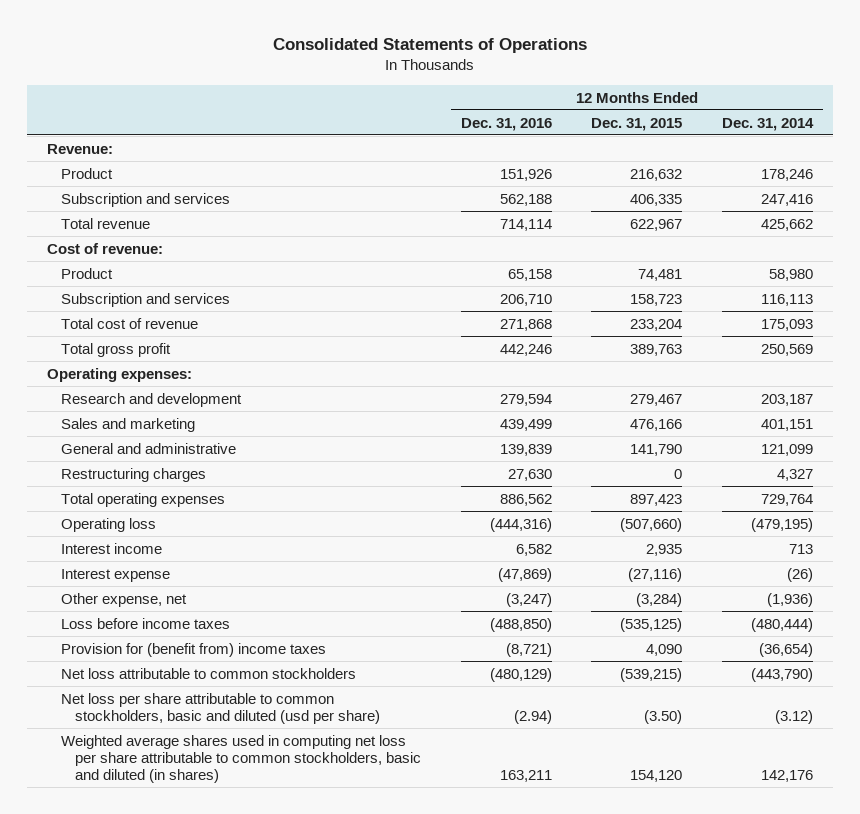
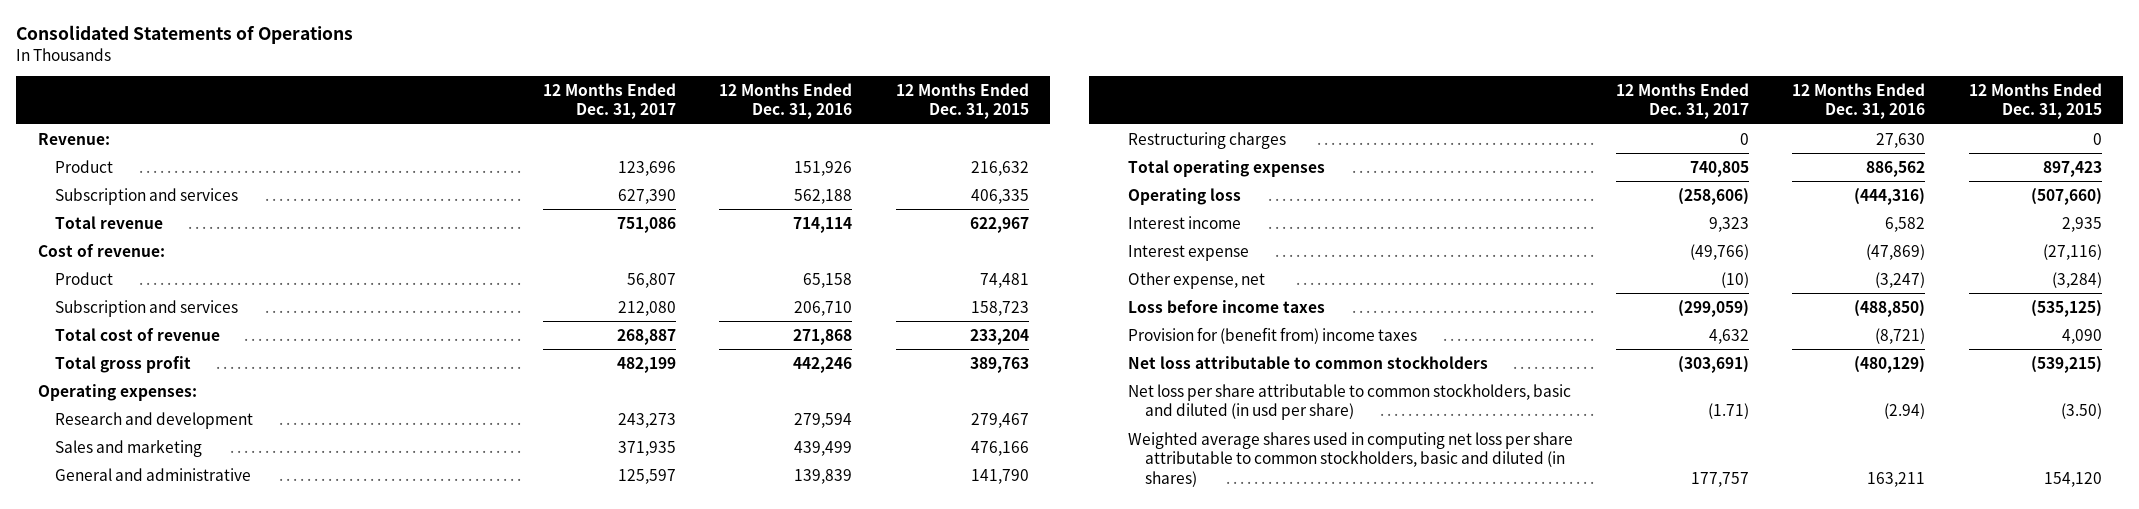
[722,117,815,131] Dec. 31, 2014 -> none
none -> [542,82,676,120] 12 Months Ended Dec. 31, 2017
[60,692,380,724] Net loss per share attributable to common stockholders, basic and diluted (usd per share) -> [1127,383,1571,421] Net loss per share attributable to common stockholders, basic and diluted (in usd per share)

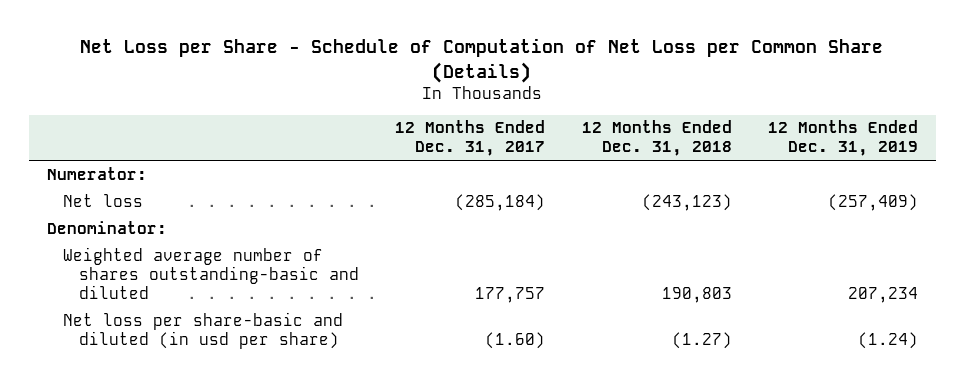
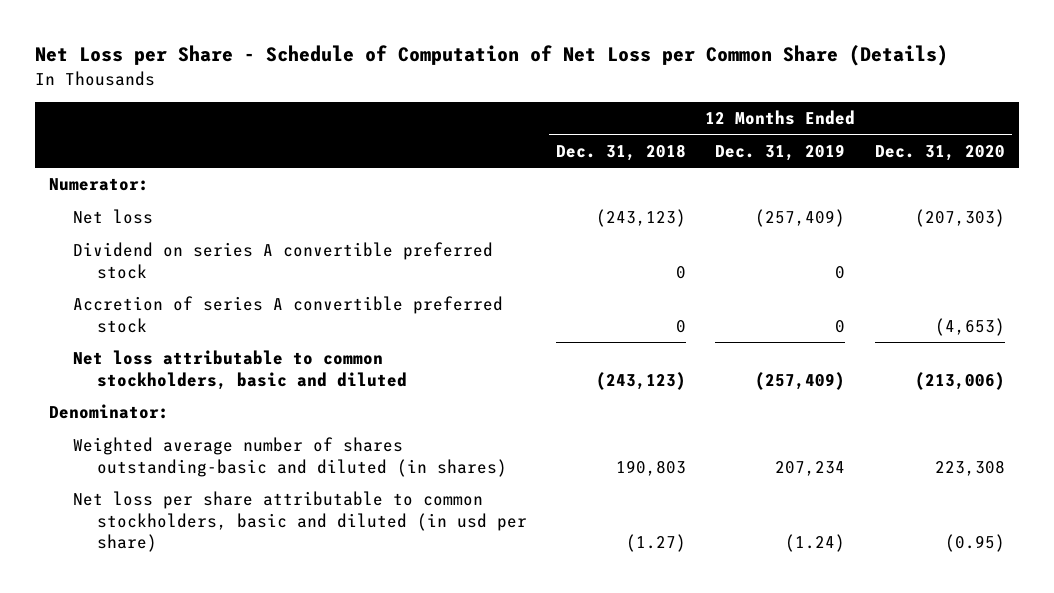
[395,120,546,157] 12 Months Ended Dec. 31, 2017 -> none
none -> [874,144,1005,161] Dec. 31, 2020
none -> [73,242,494,279] Dividend on series A convertible preferred stock
none -> [73,296,504,333] Accretion of series A convertible preferred stock
none -> [73,350,408,390] Net loss attributable to common stockholders, basic and diluted
[62,246,360,299] Weighted average number of shares outstanding-basic and diluted -> [73,437,508,477] Weighted average number of shares outstanding-basic and diluted (in shares)
[62,311,343,349] Net loss per share-basic and diluted (in usd per share) -> [73,491,528,552] Net loss per share attributable to common stockholders, basic and diluted (in usd per share)

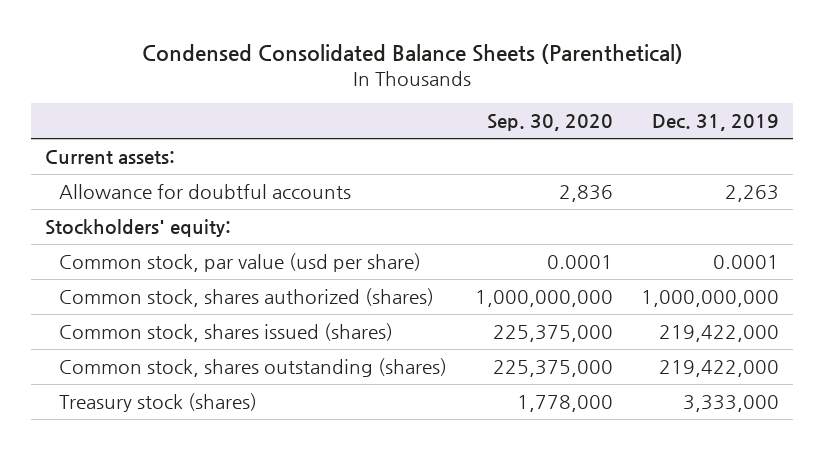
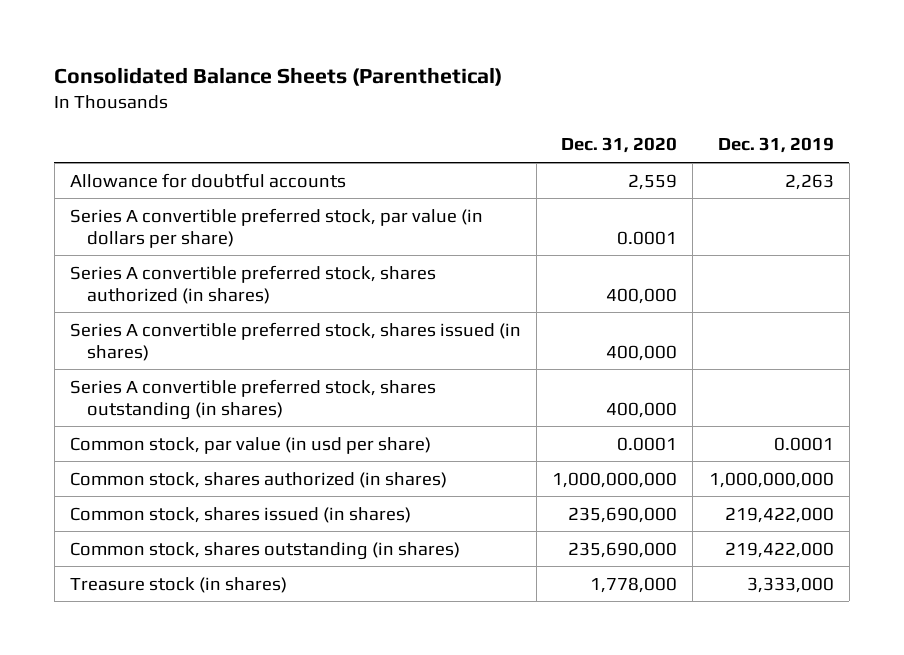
[142,43,684,64] Condensed Consolidated Balance Sheets (Parenthetical) -> [54,67,503,87] Consolidated Balance Sheets (Parenthetical)
[486,114,613,132] Sep. 30, 2020 -> none
none -> [561,137,678,154] Dec. 31, 2020
[45,150,176,165] Current assets: -> none
[45,219,232,238] Stockholders' equity: -> none
none -> [69,207,483,248] Series A convertible preferred stock, par value (in dollars per share)
none -> [69,264,436,304] Series A convertible preferred stock, shares authorized (in shares)
none -> [69,321,521,361] Series A convertible preferred stock, shares issued (in shares)
none -> [69,378,436,420] Series A convertible preferred stock, shares outstanding (in shares)
[58,253,421,273] Common stock, par value (usd per share) -> [69,436,431,454] Common stock, par value (in usd per share)
[58,288,434,308] Common stock, shares authorized (shares) -> [69,471,447,488] Common stock, shares authorized (in shares)
[58,323,393,343] Common stock, shares issued (shares) -> [69,506,411,523] Common stock, shares issued (in shares)
[58,358,447,378] Common stock, shares outstanding (shares) -> [69,541,460,560] Common stock, shares outstanding (in shares)
[58,393,257,413] Treasury stock (shares) -> [69,576,287,593] Treasure stock (in shares)

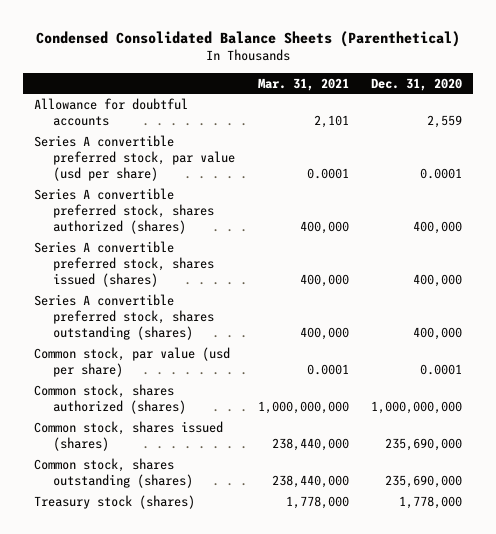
[54,67,503,87] Consolidated Balance Sheets (Parenthetical) -> [35,30,460,47] Condensed Consolidated Balance Sheets (Parenthetical)
[717,137,834,154] Dec. 31, 2019 -> none
none -> [257,77,349,91] Mar. 31, 2021
[69,207,483,248] Series A convertible preferred stock, par value (in dollars per share) -> [33,134,236,182] Series A convertible preferred stock, par value (usd per share)
[69,264,436,304] Series A convertible preferred stock, shares authorized (in shares) -> [33,187,215,235] Series A convertible preferred stock, shares authorized (shares)
[69,321,521,361] Series A convertible preferred stock, shares issued (in shares) -> [33,240,215,288] Series A convertible preferred stock, shares issued (shares)
[69,378,436,420] Series A convertible preferred stock, shares outstanding (in shares) -> [33,293,215,341] Series A convertible preferred stock, shares outstanding (shares)
[69,436,431,454] Common stock, par value (in usd per share) -> [33,346,230,377] Common stock, par value (usd per share)
[69,471,447,488] Common stock, shares authorized (in shares) -> [33,383,187,414] Common stock, shares authorized (shares)
[69,506,411,523] Common stock, shares issued (in shares) -> [33,420,223,451] Common stock, shares issued (shares)
[69,541,460,560] Common stock, shares outstanding (in shares) -> [33,457,194,488] Common stock, shares outstanding (shares)
[69,576,287,593] Treasure stock (in shares) -> [33,494,195,509] Treasury stock (shares)

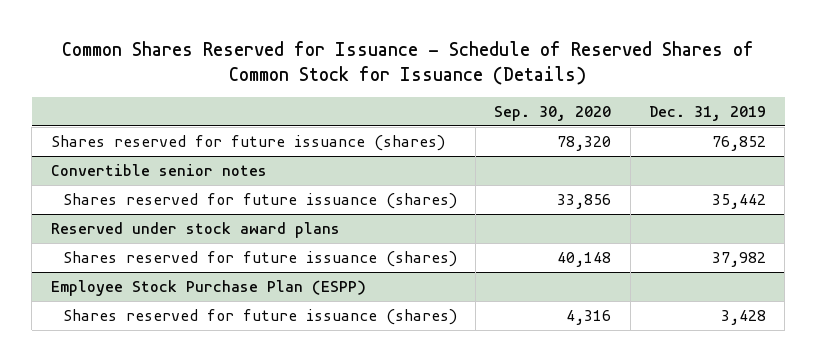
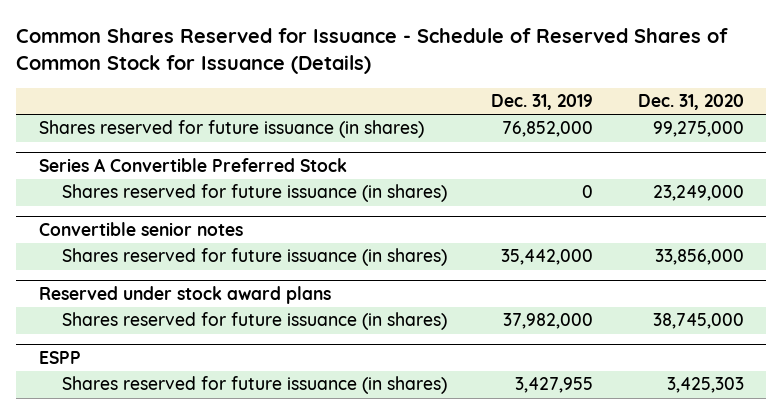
[494,105,612,121] Sep. 30, 2020 -> none
none -> [637,94,744,111] Dec. 31, 2020
[50,134,445,151] Shares reserved for future issuance (shares) -> [38,120,424,139] Shares reserved for future issuance (in shares)
[712,135,767,151] 76,852 -> [502,121,594,138] 76,852,000
none -> [38,157,347,172] Series A Convertible Preferred Stock
none -> [61,184,447,203] Shares reserved for future issuance (in shares)
[62,192,457,209] Shares reserved for future issuance (shares) -> [61,248,447,267] Shares reserved for future issuance (in shares)
[712,193,767,209] 35,442 -> [501,249,594,266] 35,442,000
[62,250,457,267] Shares reserved for future issuance (shares) -> [61,312,447,331] Shares reserved for future issuance (in shares)
[712,251,767,267] 37,982 -> [503,313,594,330] 37,982,000
[50,279,366,296] Employee Stock Purchase Plan (ESPP) -> [38,350,81,364] ESPP
[62,308,457,325] Shares reserved for future issuance (shares) -> [61,376,447,395] Shares reserved for future issuance (in shares)
[721,309,767,325] 3,428 -> [515,377,594,394] 3,427,955

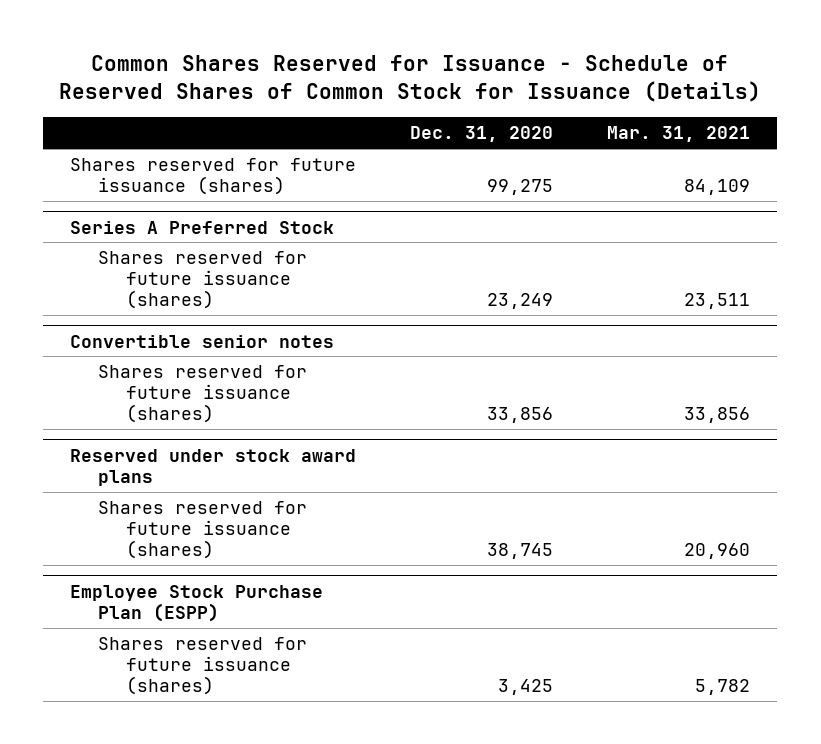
[491,94,594,111] Dec. 31, 2019 -> none
none -> [607,126,751,143] Mar. 31, 2021
[38,120,424,139] Shares reserved for future issuance (in shares) -> [70,157,357,196] Shares reserved for future issuance (shares)
[652,121,744,138] 99,275,000 -> [487,179,554,196] 99,275
[38,157,347,172] Series A Convertible Preferred Stock -> [70,220,335,234] Series A Preferred Stock
[61,184,447,203] Shares reserved for future issuance (in shares) -> [98,250,308,310] Shares reserved for future issuance (shares)
[652,185,744,202] 23,249,000 -> [487,293,554,310] 23,249
[61,248,447,267] Shares reserved for future issuance (in shares) -> [98,364,308,424] Shares reserved for future issuance (shares)
[654,249,744,266] 33,856,000 -> [487,407,554,424] 33,856
[61,312,447,331] Shares reserved for future issuance (in shares) -> [98,500,308,560] Shares reserved for future issuance (shares)
[652,313,744,330] 38,745,000 -> [487,543,554,560] 38,745
[38,350,81,364] ESPP -> [70,584,324,622] Employee Stock Purchase Plan (ESPP)
[61,376,447,395] Shares reserved for future issuance (in shares) -> [98,636,308,696] Shares reserved for future issuance (shares)
[666,377,744,394] 3,425,303 -> [498,679,554,696] 3,425

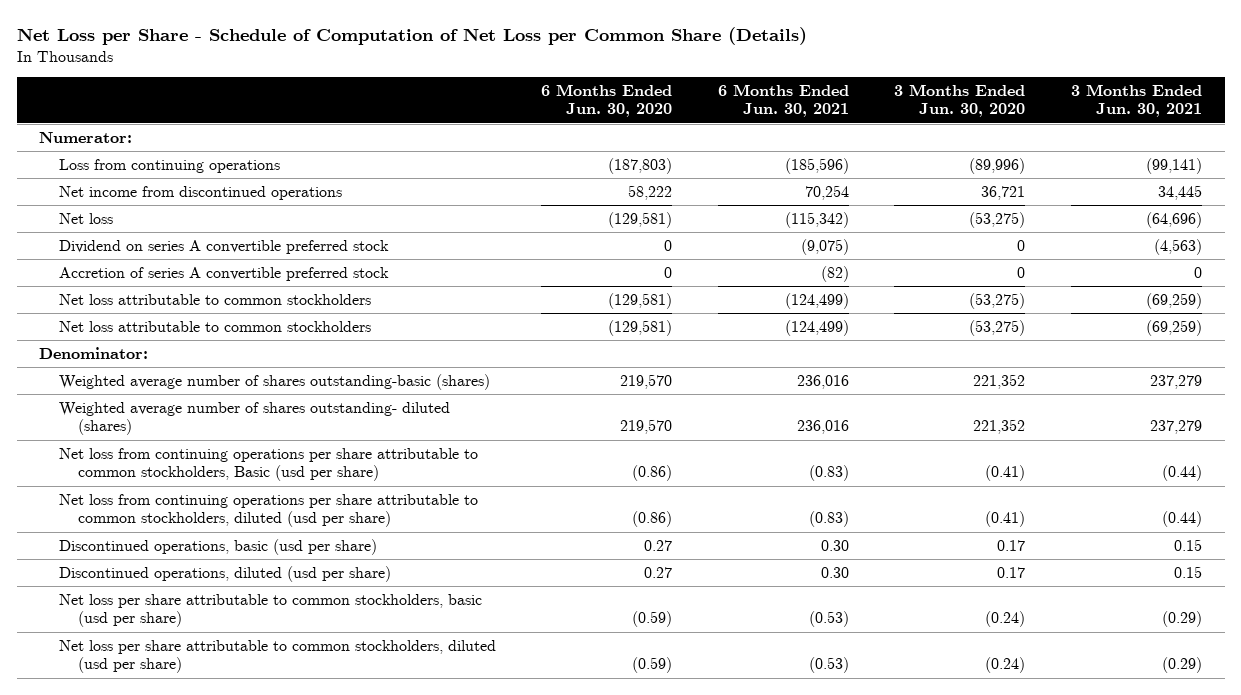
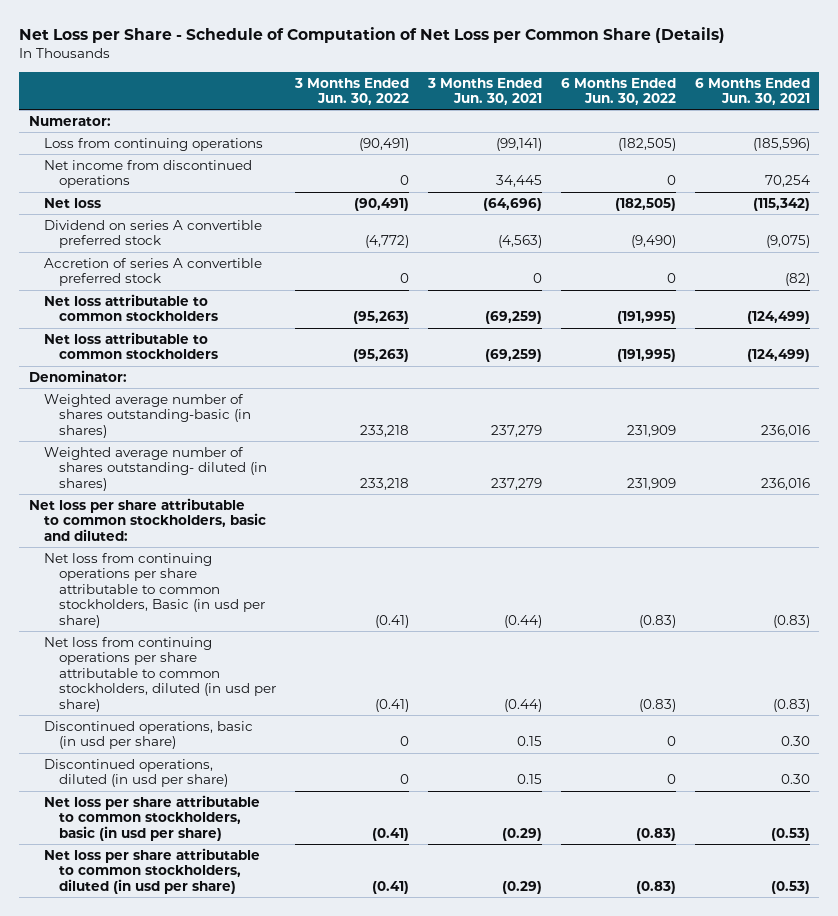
[541,84,673,118] 6 Months Ended Jun. 30, 2020 -> none
[894,84,1026,118] 3 Months Ended Jun. 30, 2020 -> none
none -> [294,77,410,106] 3 Months Ended Jun. 30, 2022
none -> [560,77,676,106] 6 Months Ended Jun. 30, 2022
[58,374,490,391] Weighted average number of shares outstanding-basic (shares) -> [43,393,252,438] Weighted average number of shares outstanding-basic (in shares)
[58,402,450,436] Weighted average number of shares outstanding- diluted (shares) -> [43,446,268,491] Weighted average number of shares outstanding- diluted (in shares)
none -> [28,497,266,541] Net loss per share attributable to common stockholders, basic and diluted:
[58,448,478,482] Net loss from continuing operations per share attributable to common stockholders, Basic (usd per share) -> [43,552,266,628] Net loss from continuing operations per share attributable to common stockholders, Basic (in usd per share)
[58,494,478,528] Net loss from continuing operations per share attributable to common stockholders, diluted (usd per share) -> [43,636,277,712] Net loss from continuing operations per share attributable to common stockholders, diluted (in usd per share)
[58,539,377,556] Discontinued operations, basic (usd per share) -> [43,720,253,750] Discontinued operations, basic (in usd per share)
[58,566,391,583] Discontinued operations, diluted (usd per share) -> [43,758,229,788] Discontinued operations, diluted (in usd per share)
[58,594,482,628] Net loss per share attributable to common stockholders, basic (usd per share) -> [43,794,260,841] Net loss per share attributable to common stockholders, basic (in usd per share)
[58,640,496,674] Net loss per share attributable to common stockholders, diluted (usd per share) -> [43,847,260,894] Net loss per share attributable to common stockholders, diluted (in usd per share)

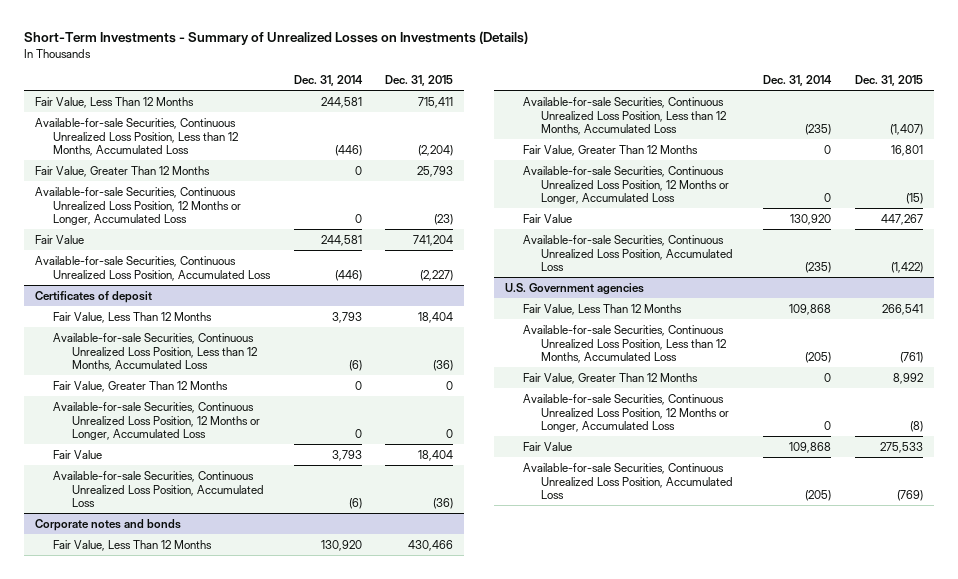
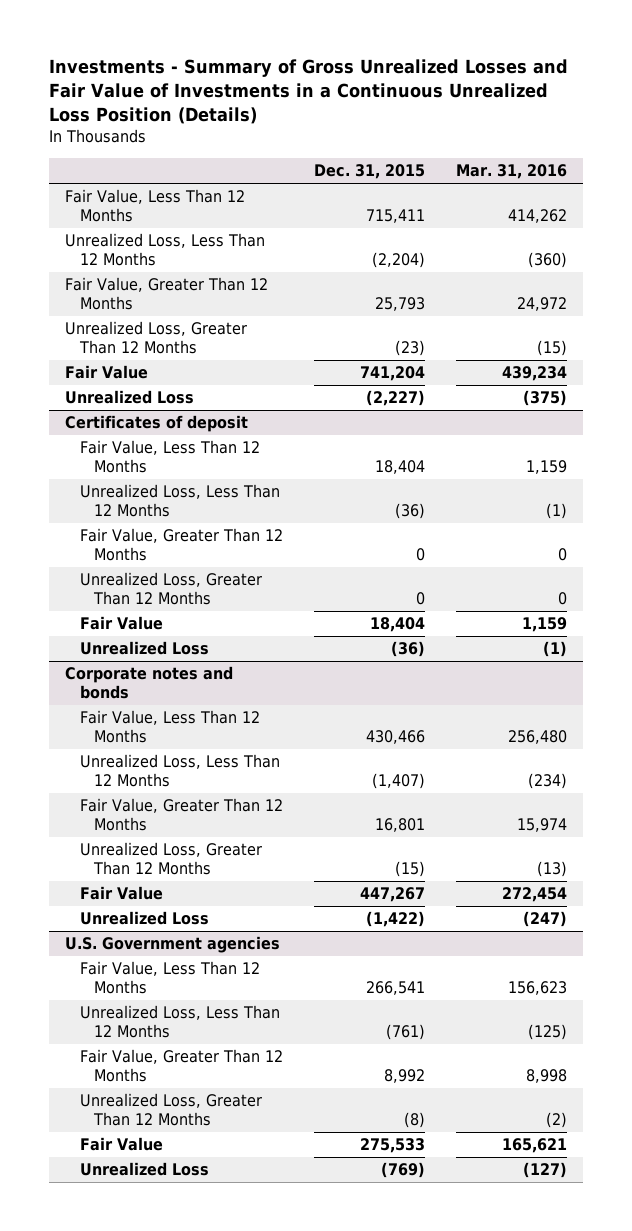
[23,30,528,45] Short-Term Investments - Summary of Unrealized Losses on Investments (Details) -> [49,59,569,125] Investments - Summary of Gross Unrealized Losses and Fair Value of Investments in a Continuous Unrealized Loss Position (Details)
[293,74,363,86] Dec. 31, 2014 -> none
none -> [456,164,568,180] Mar. 31, 2016
[35,117,239,157] Available-for-sale Securities, Continuous Unrealized Loss Position, Less than 12 Months, Accumulated Loss -> [65,233,266,267] Unrealized Loss, Less Than 12 Months
[35,186,242,226] Available-for-sale Securities, Continuous Unrealized Loss Position, 12 Months or Longer, Accumulated Loss -> [65,321,248,355] Unrealized Loss, Greater Than 12 Months
[35,255,272,281] Available-for-sale Securities, Continuous Unrealized Loss Position, Accumulated Loss -> [65,390,195,405] Unrealized Loss
[53,332,257,372] Available-for-sale Securities, Continuous Unrealized Loss Position, Less than 12 Months, Accumulated Loss -> [79,484,280,518] Unrealized Loss, Less Than 12 Months
[53,401,260,441] Available-for-sale Securities, Continuous Unrealized Loss Position, 12 Months or Longer, Accumulated Loss -> [79,572,262,606] Unrealized Loss, Greater Than 12 Months
[53,470,264,508] Available-for-sale Securities, Continuous Unrealized Loss Position, Accumulated Loss -> [79,641,209,656] Unrealized Loss
[523,96,727,136] Available-for-sale Securities, Continuous Unrealized Loss Position, Less than 12 Months, Accumulated Loss -> [79,754,280,788] Unrealized Loss, Less Than 12 Months
[523,165,730,205] Available-for-sale Securities, Continuous Unrealized Loss Position, 12 Months or Longer, Accumulated Loss -> [79,842,262,876] Unrealized Loss, Greater Than 12 Months
[523,234,734,272] Available-for-sale Securities, Continuous Unrealized Loss Position, Accumulated Loss -> [79,911,209,926] Unrealized Loss
[523,324,727,364] Available-for-sale Securities, Continuous Unrealized Loss Position, Less than 12 Months, Accumulated Loss -> [79,1005,280,1039] Unrealized Loss, Less Than 12 Months
[523,393,730,433] Available-for-sale Securities, Continuous Unrealized Loss Position, 12 Months or Longer, Accumulated Loss -> [79,1093,262,1127] Unrealized Loss, Greater Than 12 Months
[523,462,734,500] Available-for-sale Securities, Continuous Unrealized Loss Position, Accumulated Loss -> [79,1162,209,1177] Unrealized Loss

